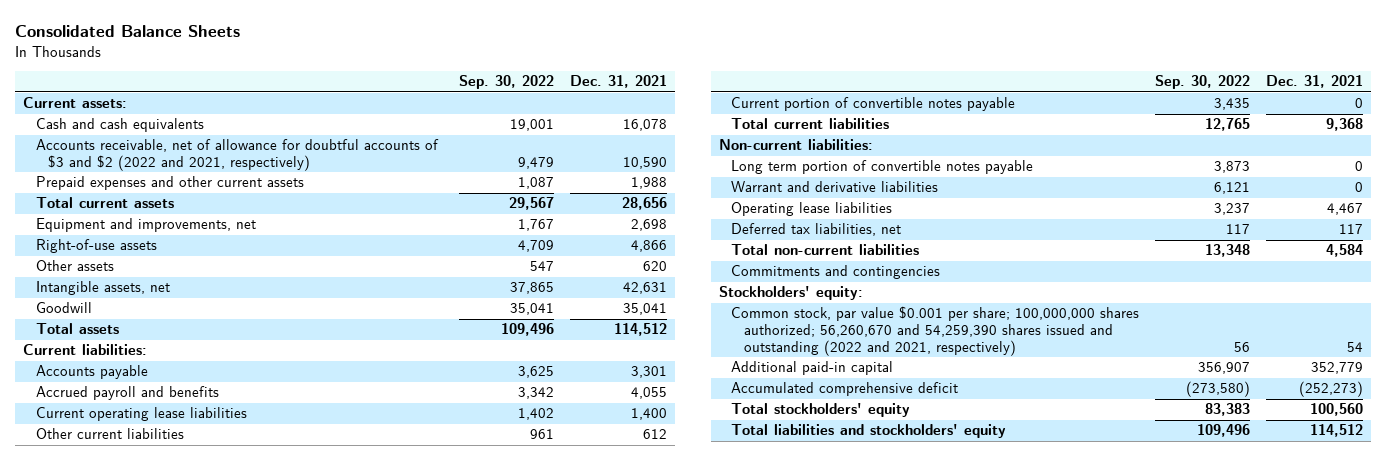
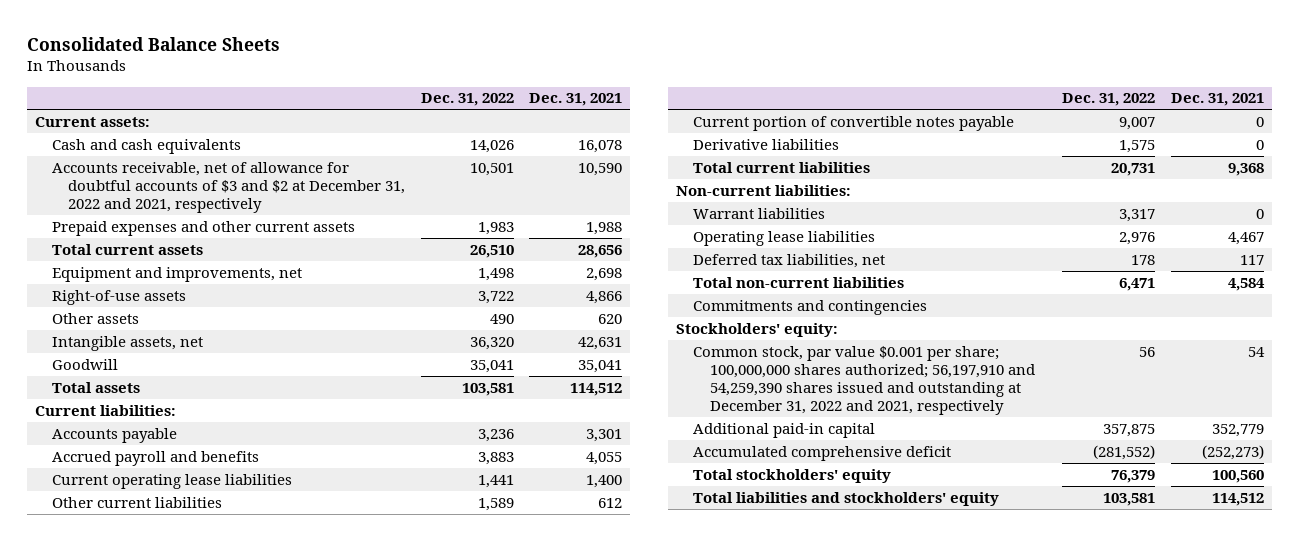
[459,75,555,90] Sep. 30, 2022 -> none
none -> [420,93,514,107] Dec. 31, 2022
[35,139,439,172] Accounts receivable, net of allowance for doubtful accounts of $3 and $2 (2022 and 2021, respectively) -> [51,161,406,213] Accounts receivable, net of allowance for doubtful accounts of $3 and $2 at December 31, 2022 and 2021, respectively
none -> [692,138,839,150] Derivative liabilities
[731,160,1034,175] Long term portion of convertible notes payable -> none
[731,181,939,193] Warrant and derivative liabilities -> [692,207,825,219] Warrant liabilities
[731,306,1140,356] Common stock, par value $0.001 per share; 100,000,000 shares authorized; 56,260,670 and 54,259,390 shares issued and outstanding (2022 and 2021, respectively) -> [692,345,1035,415] Common stock, par value $0.001 per share; 100,000,000 shares authorized; 56,197,910 and 54,259,390 shares issued and outstanding at December 31, 2022 and 2021, respectively

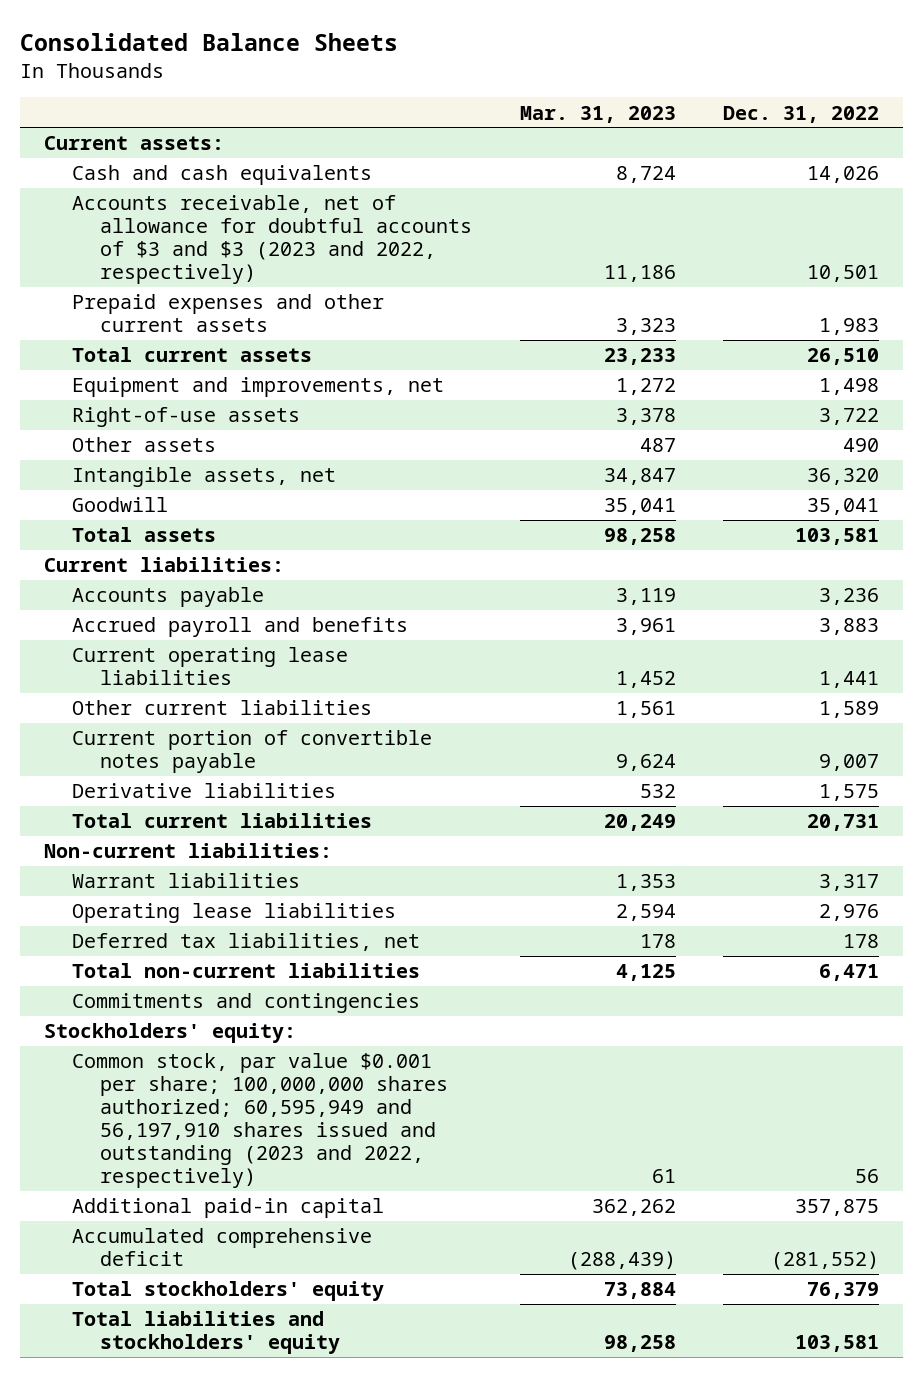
[529,93,623,107] Dec. 31, 2021 -> none
none -> [519,105,676,123] Mar. 31, 2023
[51,161,406,213] Accounts receivable, net of allowance for doubtful accounts of $3 and $2 at December 31, 2022 and 2021, respectively -> [71,195,473,285] Accounts receivable, net of allowance for doubtful accounts of $3 and $3 (2023 and 2022, respectively)
[692,345,1035,415] Common stock, par value $0.001 per share; 100,000,000 shares authorized; 56,197,910 and 54,259,390 shares issued and outstanding at December 31, 2022 and 2021, respectively -> [71,1053,449,1189] Common stock, par value $0.001 per share; 100,000,000 shares authorized; 60,595,949 and 56,197,910 shares issued and outstanding (2023 and 2022, respectively)

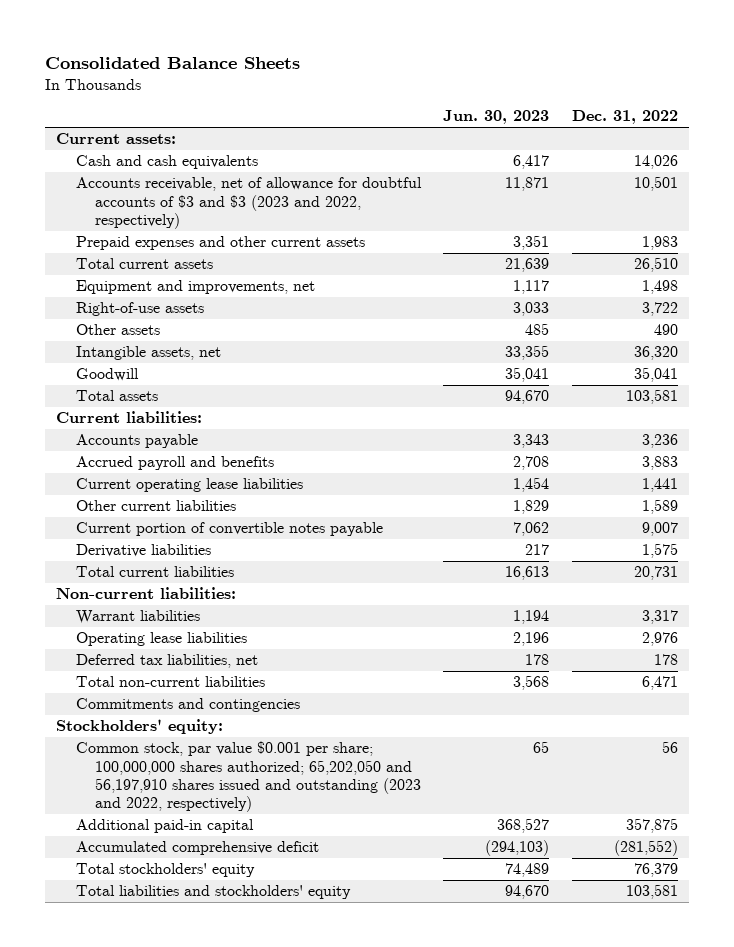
[519,105,676,123] Mar. 31, 2023 -> none
none -> [443,110,550,125] Jun. 30, 2023
[71,1053,449,1189] Common stock, par value $0.001 per share; 100,000,000 shares authorized; 60,595,949 and 56,197,910 shares issued and outstanding (2023 and 2022, respectively) -> [75,741,421,813] Common stock, par value $0.001 per share; 100,000,000 shares authorized; 65,202,050 and 56,197,910 shares issued and outstanding (2023 and 2022, respectively)

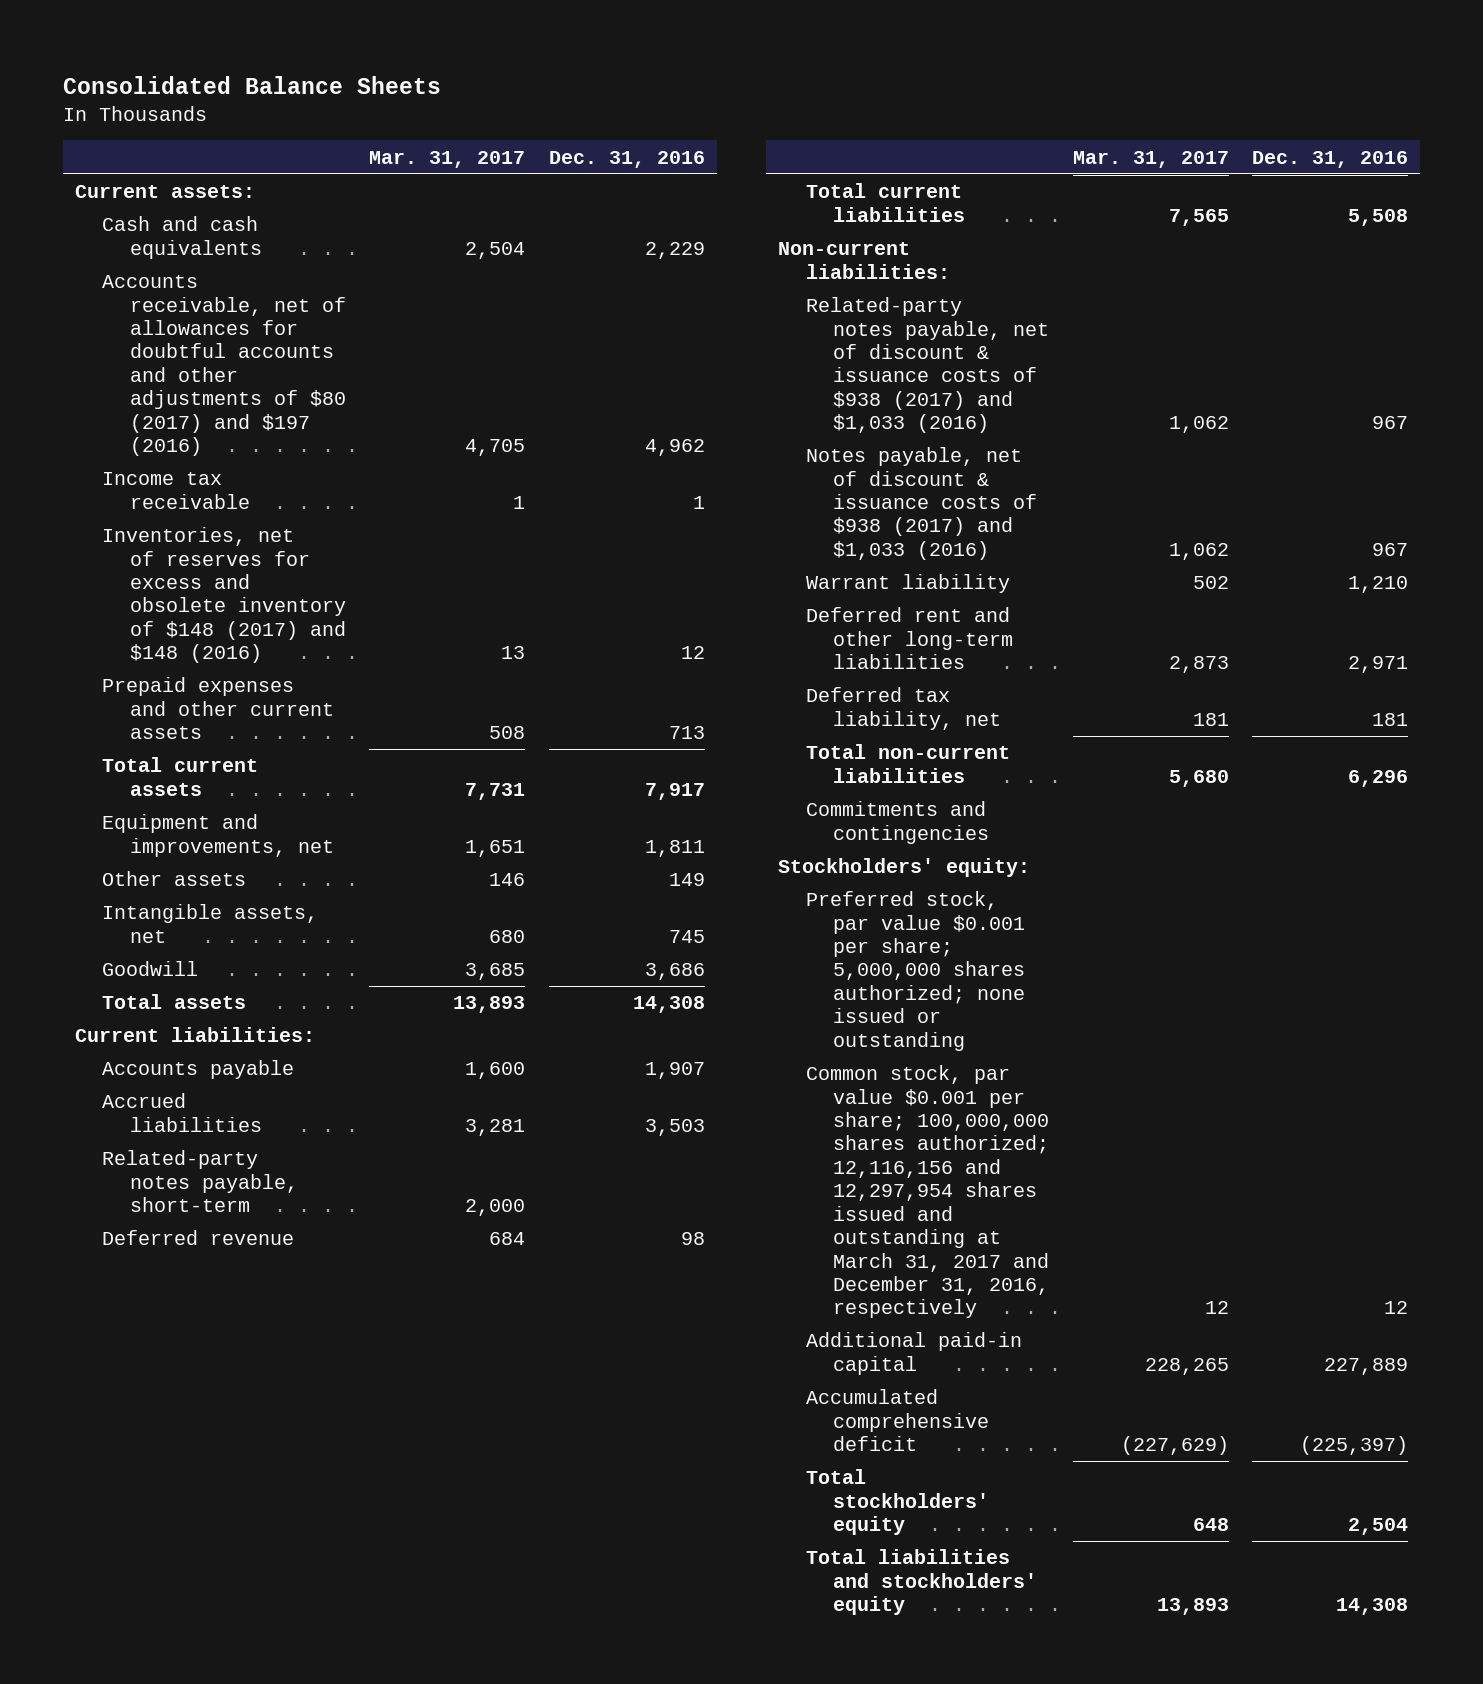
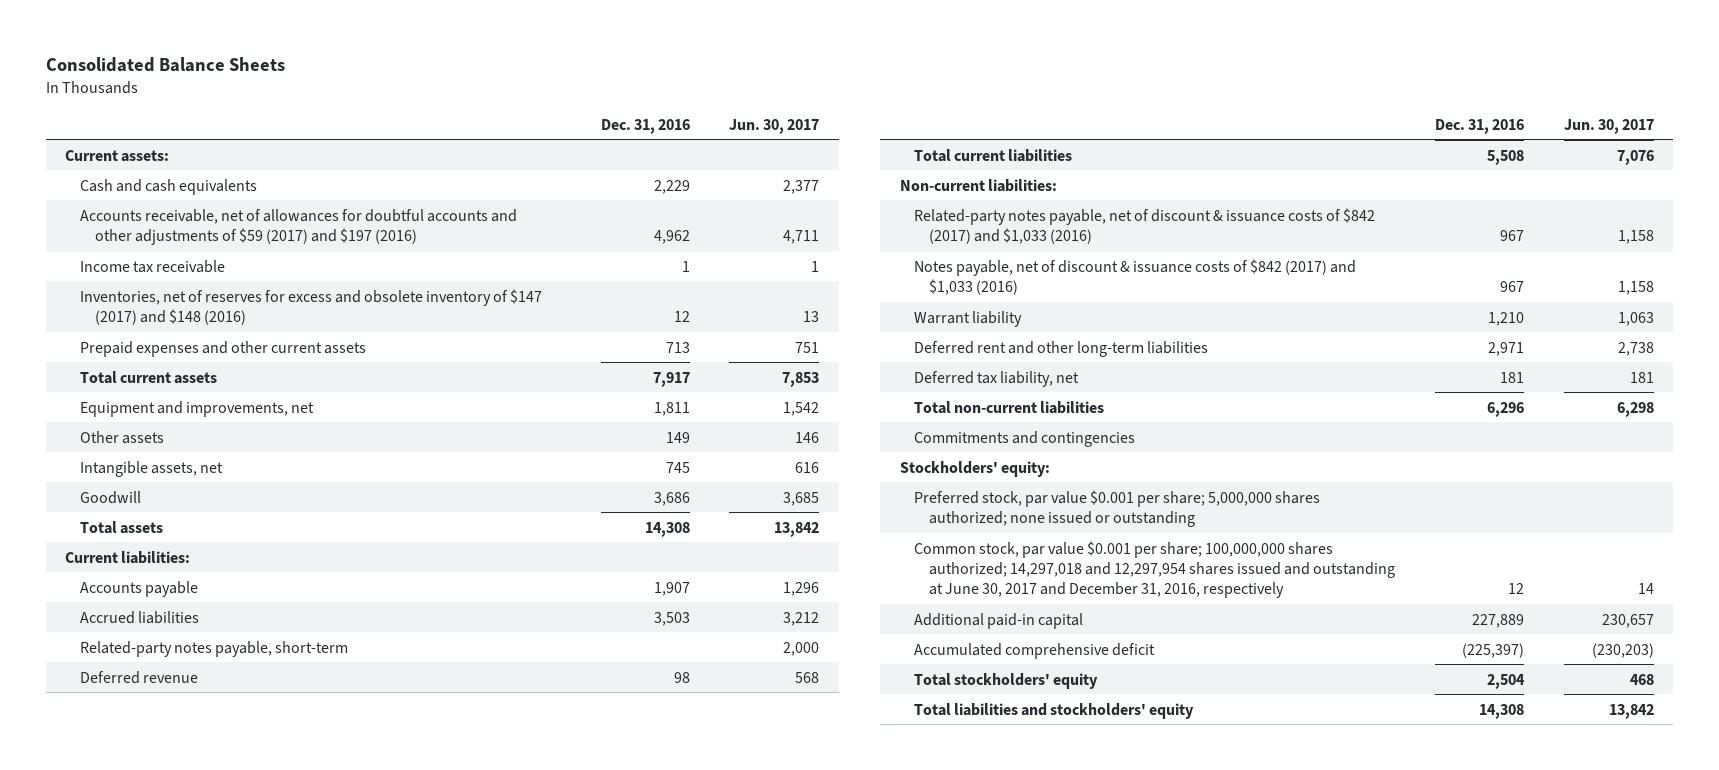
[369,150,526,168] Mar. 31, 2017 -> none
none -> [729,118,820,134] Jun. 30, 2017
[102,275,346,457] Accounts receivable, net of allowances for doubtful accounts and other adjustments of $80 (2017) and $197 (2016) -> [80,208,518,245] Accounts receivable, net of allowances for doubtful accounts and other adjustments of $59 (2017) and $197 (2016)
[102,527,346,664] Inventories, net of reserves for excess and obsolete inventory of $148 (2017) and $148 (2016) -> [80,288,543,325] Inventories, net of reserves for excess and obsolete inventory of $147 (2017) and $148 (2016)
[805,297,1050,434] Related-party notes payable, net of discount & issuance costs of $938 (2017) and $1,033 (2016) -> [914,207,1376,244] Related-party notes payable, net of discount & issuance costs of $842 (2017) and $1,033 (2016)
[805,447,1038,560] Notes payable, net of discount & issuance costs of $938 (2017) and $1,033 (2016) -> [914,258,1357,295] Notes payable, net of discount & issuance costs of $842 (2017) and $1,033 (2016)
[805,1065,1050,1319] Common stock, par value $0.001 per share; 100,000,000 shares authorized; 12,116,156 and 12,297,954 shares issued and outstanding at March 31, 2017 and December 31, 2016, respectively -> [914,540,1395,599] Common stock, par value $0.001 per share; 100,000,000 shares authorized; 14,297,018 and 12,297,954 shares issued and outstanding at June 30, 2017 and December 31, 2016, respectively

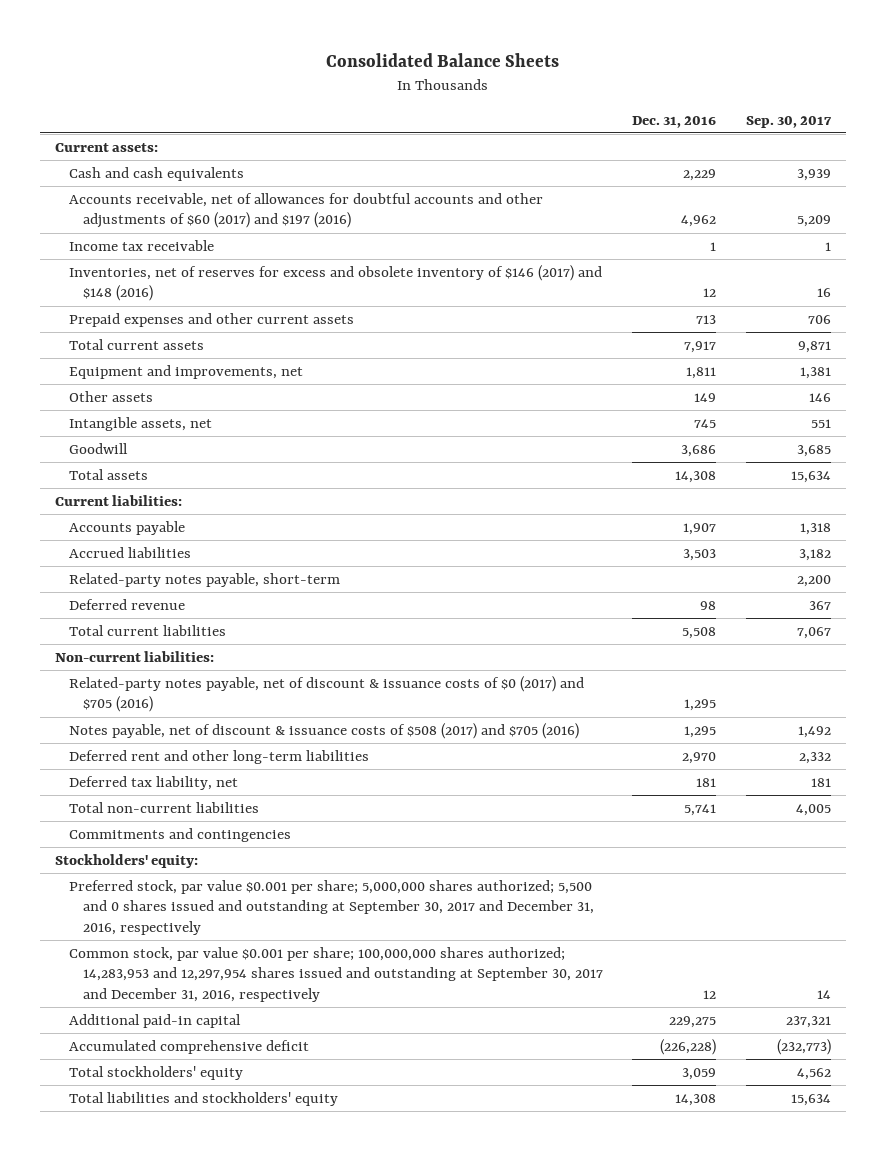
[729,118,820,134] Jun. 30, 2017 -> none
none -> [745,115,832,128] Sep. 30, 2017
[80,208,518,245] Accounts receivable, net of allowances for doubtful accounts and other adjustments of $59 (2017) and $197 (2016) -> [69,192,544,229] Accounts receivable, net of allowances for doubtful accounts and other adjustments of $60 (2017) and $197 (2016)
[80,288,543,325] Inventories, net of reserves for excess and obsolete inventory of $147 (2017) and $148 (2016) -> [69,264,603,302] Inventories, net of reserves for excess and obsolete inventory of $146 (2017) and $148 (2016)
[914,310,1023,327] Warrant liability -> none
[914,207,1376,244] Related-party notes payable, net of discount & issuance costs of $842 (2017) and $1,033 (2016) -> [69,675,585,713] Related-party notes payable, net of discount & issuance costs of $0 (2017) and $705 (2016)
[1499,229,1524,241] 967 -> [684,699,717,712] 1,295
[914,258,1357,295] Notes payable, net of discount & issuance costs of $842 (2017) and $1,033 (2016) -> [69,722,580,739] Notes payable, net of discount & issuance costs of $508 (2017) and $705 (2016)
[1499,280,1524,292] 967 -> [684,725,717,738] 1,295
[1487,341,1524,356] 2,971 -> [682,751,717,764] 2,970
[1486,401,1524,417] 6,296 -> [684,803,717,816] 5,741
[914,489,1321,527] Preferred stock, par value $0.001 per share; 5,000,000 shares authorized; none issued or outstanding -> [69,879,594,935] Preferred stock, par value $0.001 per share; 5,000,000 shares authorized; 5,500 and 0 shares issued and outstanding at September 30, 2017 and December 31, 2016, respectively
[914,540,1395,599] Common stock, par value $0.001 per share; 100,000,000 shares authorized; 14,297,018 and 12,297,954 shares issued and outstanding at June 30, 2017 and December 31, 2016, respectively -> [69,946,603,1002] Common stock, par value $0.001 per share; 100,000,000 shares authorized; 14,283,953 and 12,297,954 shares issued and outstanding at September 30, 2017 and December 31, 2016, respectively
[1471,613,1524,628] 227,889 -> [669,1015,717,1028] 229,275
[1461,642,1524,658] (225,397) -> [660,1038,717,1055] (226,228)
[1486,673,1525,689] 2,504 -> [682,1067,717,1080] 3,059

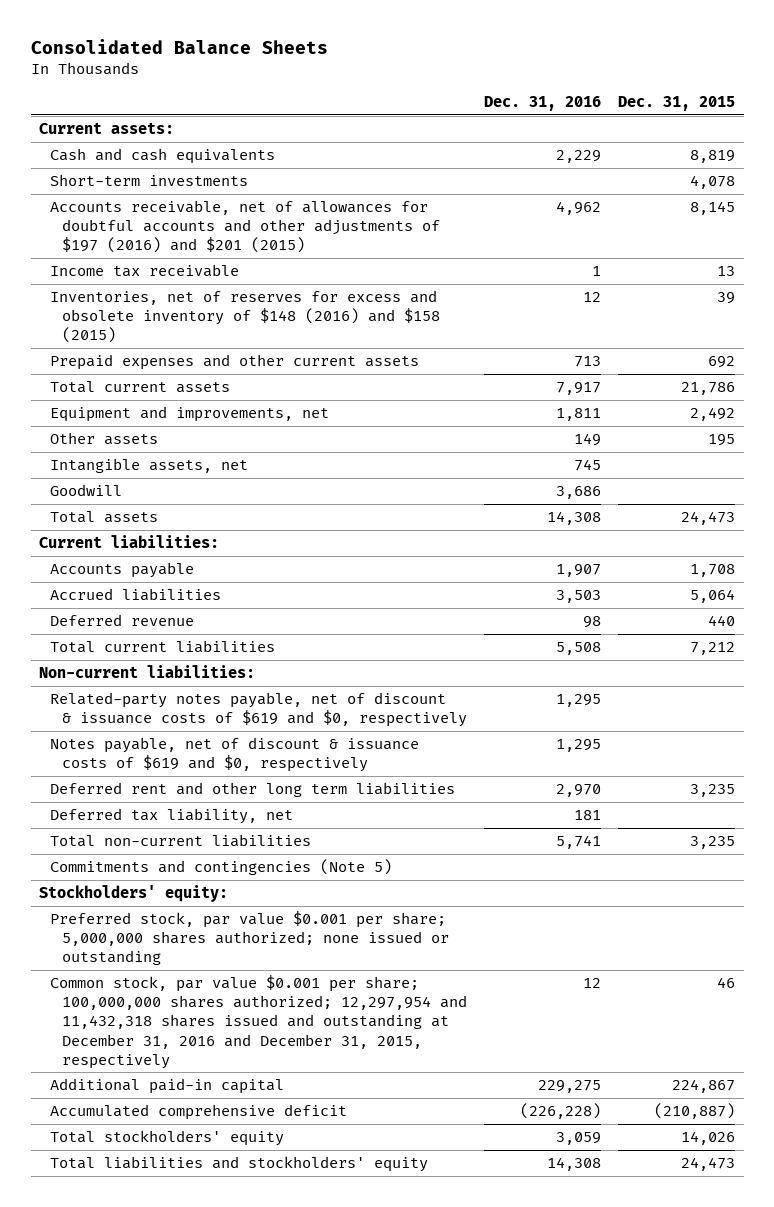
[745,115,832,128] Sep. 30, 2017 -> none
none -> [618,96,736,112] Dec. 31, 2015
none -> [50,174,249,187] Short-term investments
[69,192,544,229] Accounts receivable, net of allowances for doubtful accounts and other adjustments of $60 (2017) and $197 (2016) -> [50,200,440,254] Accounts receivable, net of allowances for doubtful accounts and other adjustments of $197 (2016) and $201 (2015)
[69,264,603,302] Inventories, net of reserves for excess and obsolete inventory of $146 (2017) and $148 (2016) -> [50,290,440,344] Inventories, net of reserves for excess and obsolete inventory of $148 (2016) and $158 (2015)
[69,572,341,587] Related-party notes payable, short-term -> none
[69,675,585,713] Related-party notes payable, net of discount & issuance costs of $0 (2017) and $705 (2016) -> [50,692,467,728] Related-party notes payable, net of discount & issuance costs of $619 and $0, respectively
[69,722,580,739] Notes payable, net of discount & issuance costs of $508 (2017) and $705 (2016) -> [50,737,420,773] Notes payable, net of discount & issuance costs of $619 and $0, respectively
[69,749,370,764] Deferred rent and other long-term liabilities -> [50,782,456,798] Deferred rent and other long term liabilities
[69,827,292,842] Commitments and contingencies -> [50,859,393,876] Commitments and contingencies (Note 5)
[69,879,594,935] Preferred stock, par value $0.001 per share; 5,000,000 shares authorized; 5,500 and 0 shares issued and outstanding at September 30, 2017 and December 31, 2016, respectively -> [50,911,449,966] Preferred stock, par value $0.001 per share; 5,000,000 shares authorized; none issued or outstanding
[69,946,603,1002] Common stock, par value $0.001 per share; 100,000,000 shares authorized; 14,283,953 and 12,297,954 shares issued and outstanding at September 30, 2017 and December 31, 2016, respectively -> [50,975,467,1069] Common stock, par value $0.001 per share; 100,000,000 shares authorized; 12,297,954 and 11,432,318 shares issued and outstanding at December 31, 2016 and December 31, 2015, respectively

